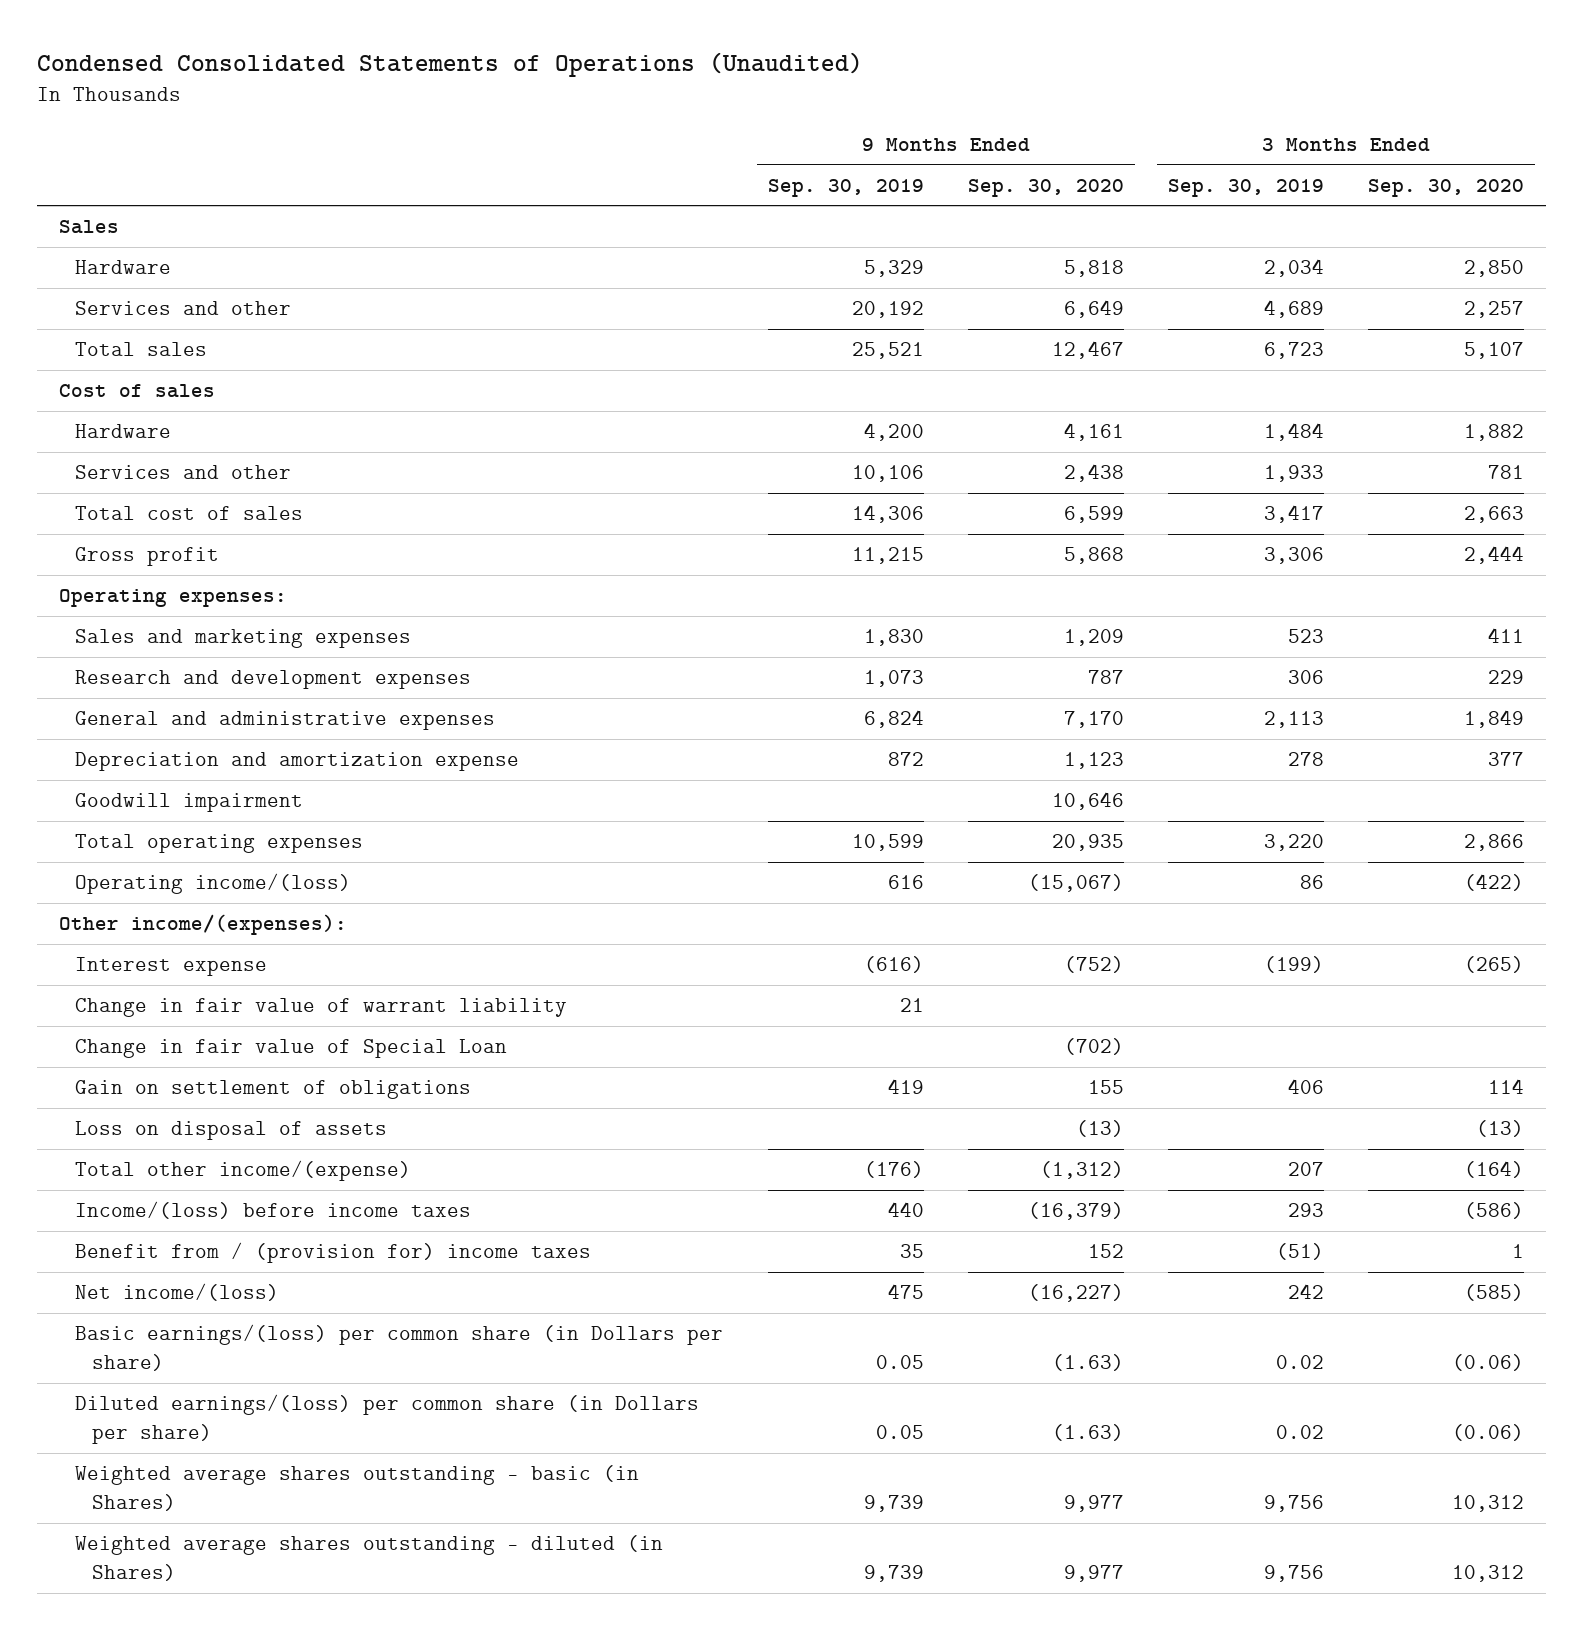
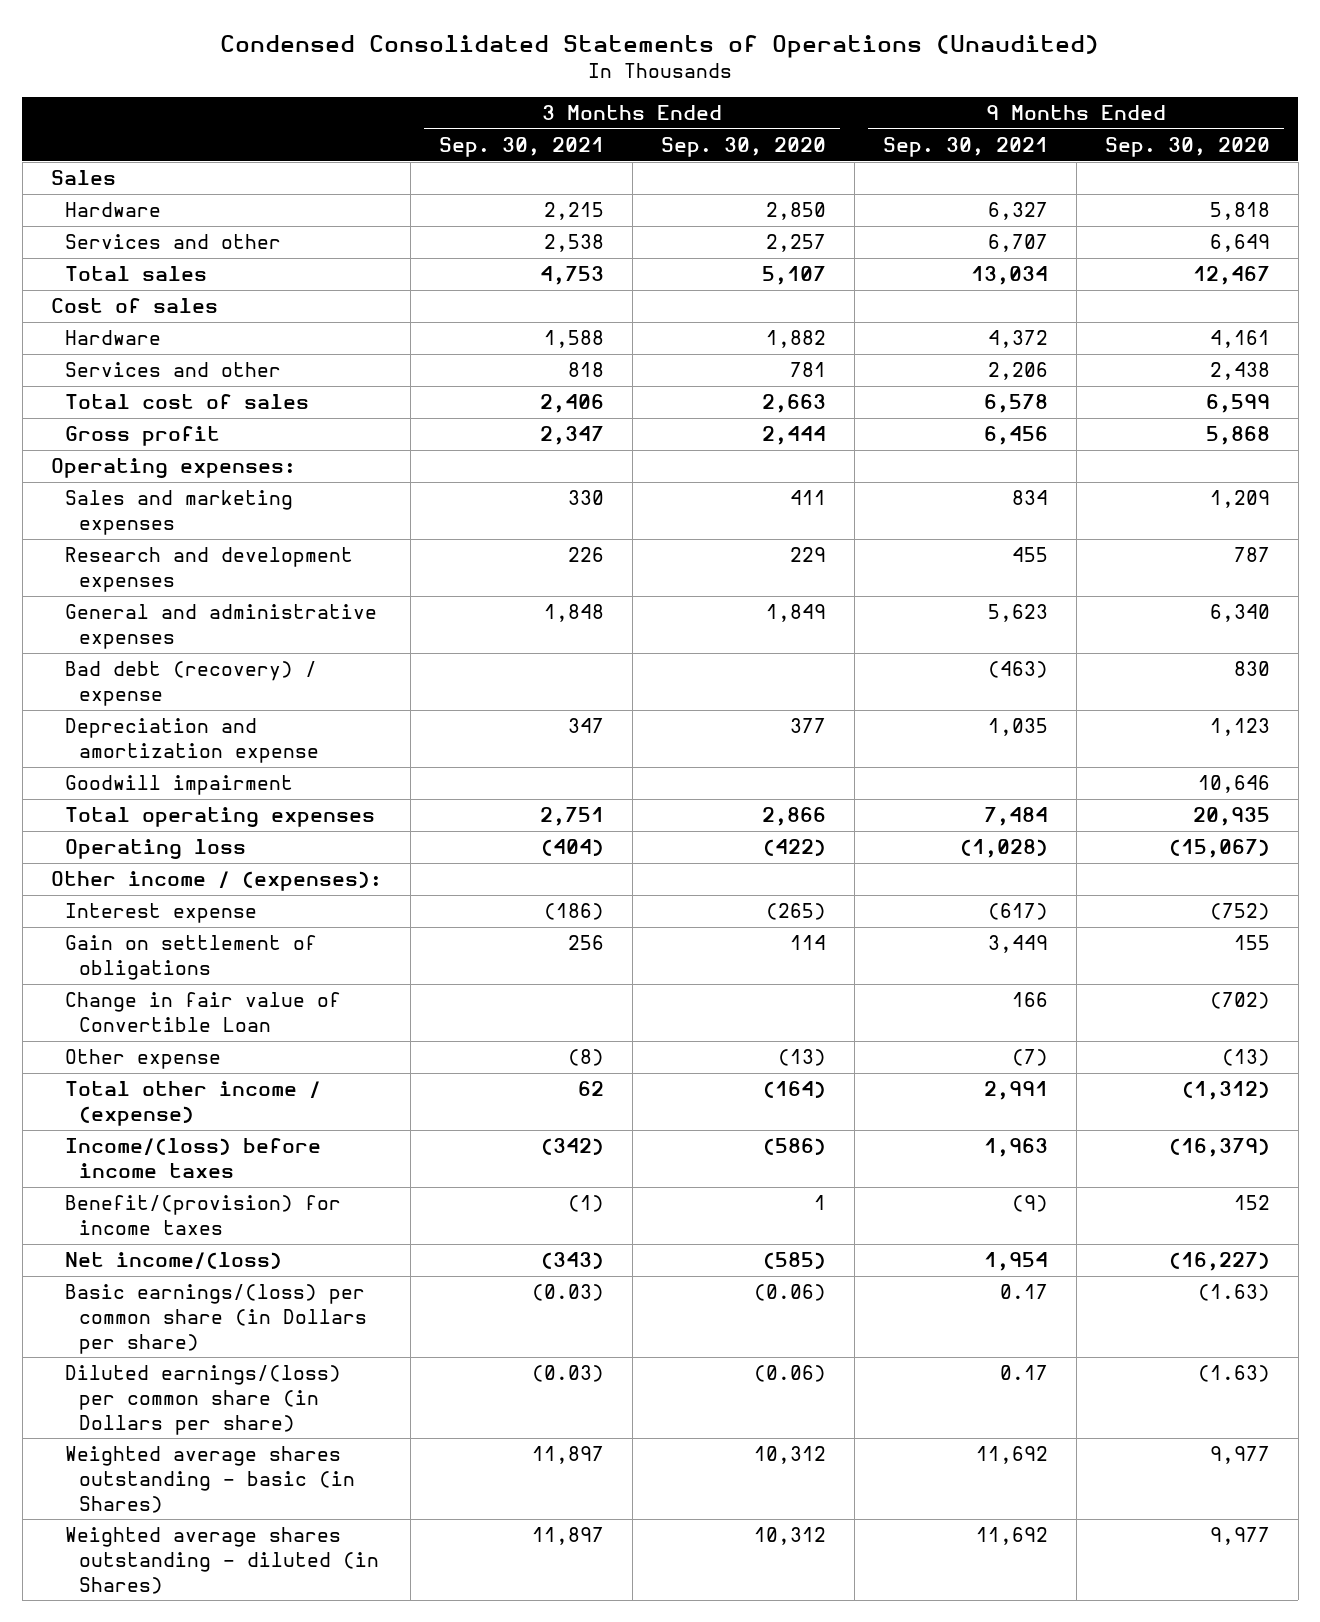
[767,178,924,197] Sep. 30, 2019 -> none
[1167,178,1324,197] Sep. 30, 2019 -> none
none -> [438,137,604,158] Sep. 30, 2021
none -> [882,137,1048,158] Sep. 30, 2021
[1063,711,1124,729] 7,170 -> [1209,604,1270,623] 6,340
none -> [65,661,318,707] Bad debt (recovery) / expense
[75,873,352,895] Operating income/(loss) -> [65,839,247,860] Operating loss
[58,914,347,936] Other income/(expenses): -> [50,871,382,892] Other income / (expenses):
[75,998,568,1018] Change in fair value of warrant liability -> none
[75,1039,508,1059] Change in fair value of Special Loan -> none
none -> [65,992,342,1033] Change in fair value of Convertible Loan
[75,1121,388,1141] Loss on disposal of assets -> [65,1049,222,1070] Other expense
[75,1160,412,1182] Total other income/(expense) -> [65,1081,322,1127] Total other income / (expense)
[75,1242,592,1264] Benefit from / (provision for) income taxes -> [65,1195,342,1236] Benefit/(provision) for income taxes

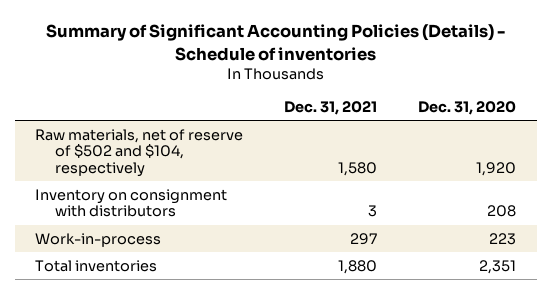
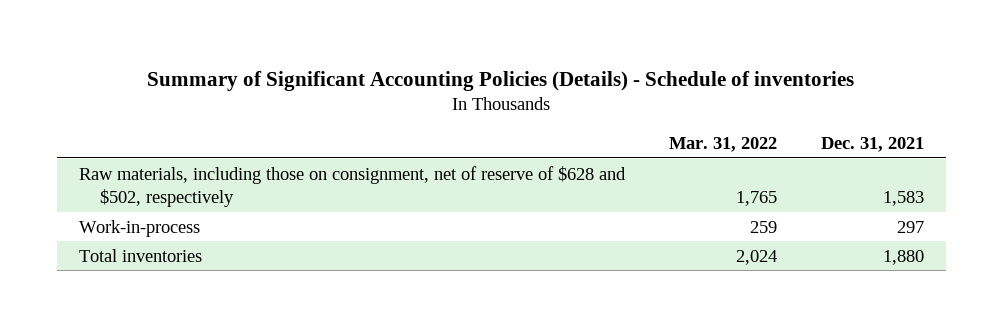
[418,100,517,115] Dec. 31, 2020 -> none
none -> [668,137,777,153] Mar. 31, 2022
[35,188,228,218] Inventory on consignment with distributors -> none
[35,128,244,178] Raw materials, net of reserve of $502 and $104, respectively -> [78,165,626,208] Raw materials, including those on consignment, net of reserve of $628 and $502, respectively
[338,162,378,177] 1,580 -> [882,191,924,207] 1,583

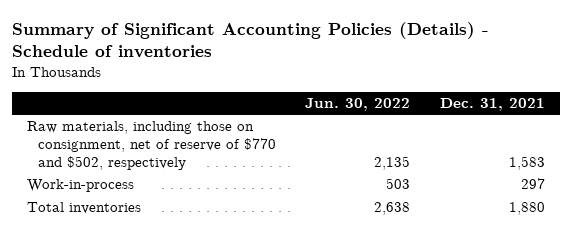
[668,137,777,153] Mar. 31, 2022 -> none
none -> [305,98,411,112] Jun. 30, 2022
[78,165,626,208] Raw materials, including those on consignment, net of reserve of $628 and $502, respectively -> [26,121,276,170] Raw materials, including those on consignment, net of reserve of $770 and $502, respectively

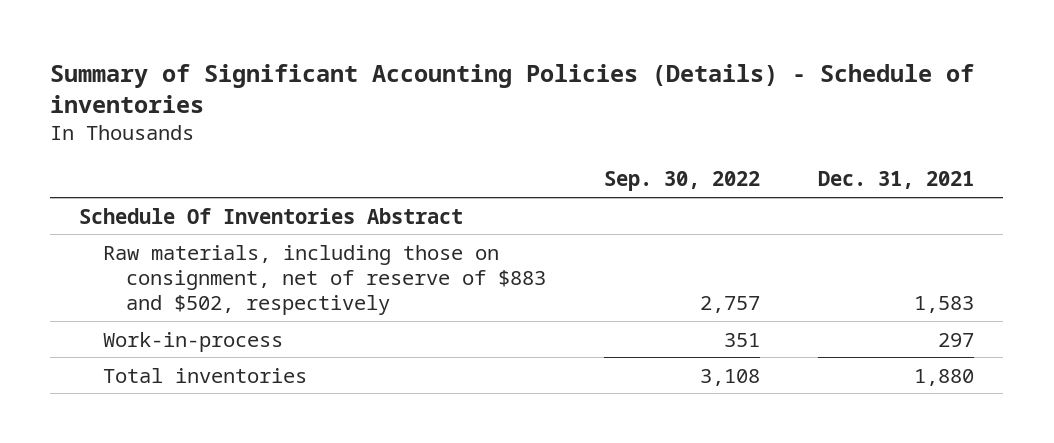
[305,98,411,112] Jun. 30, 2022 -> none
none -> [604,171,761,192] Sep. 30, 2022
none -> [79,207,464,224] Schedule Of Inventories Abstract
[26,121,276,170] Raw materials, including those on consignment, net of reserve of $770 and $502, respectively -> [102,244,547,316] Raw materials, including those on consignment, net of reserve of $883 and $502, respectively

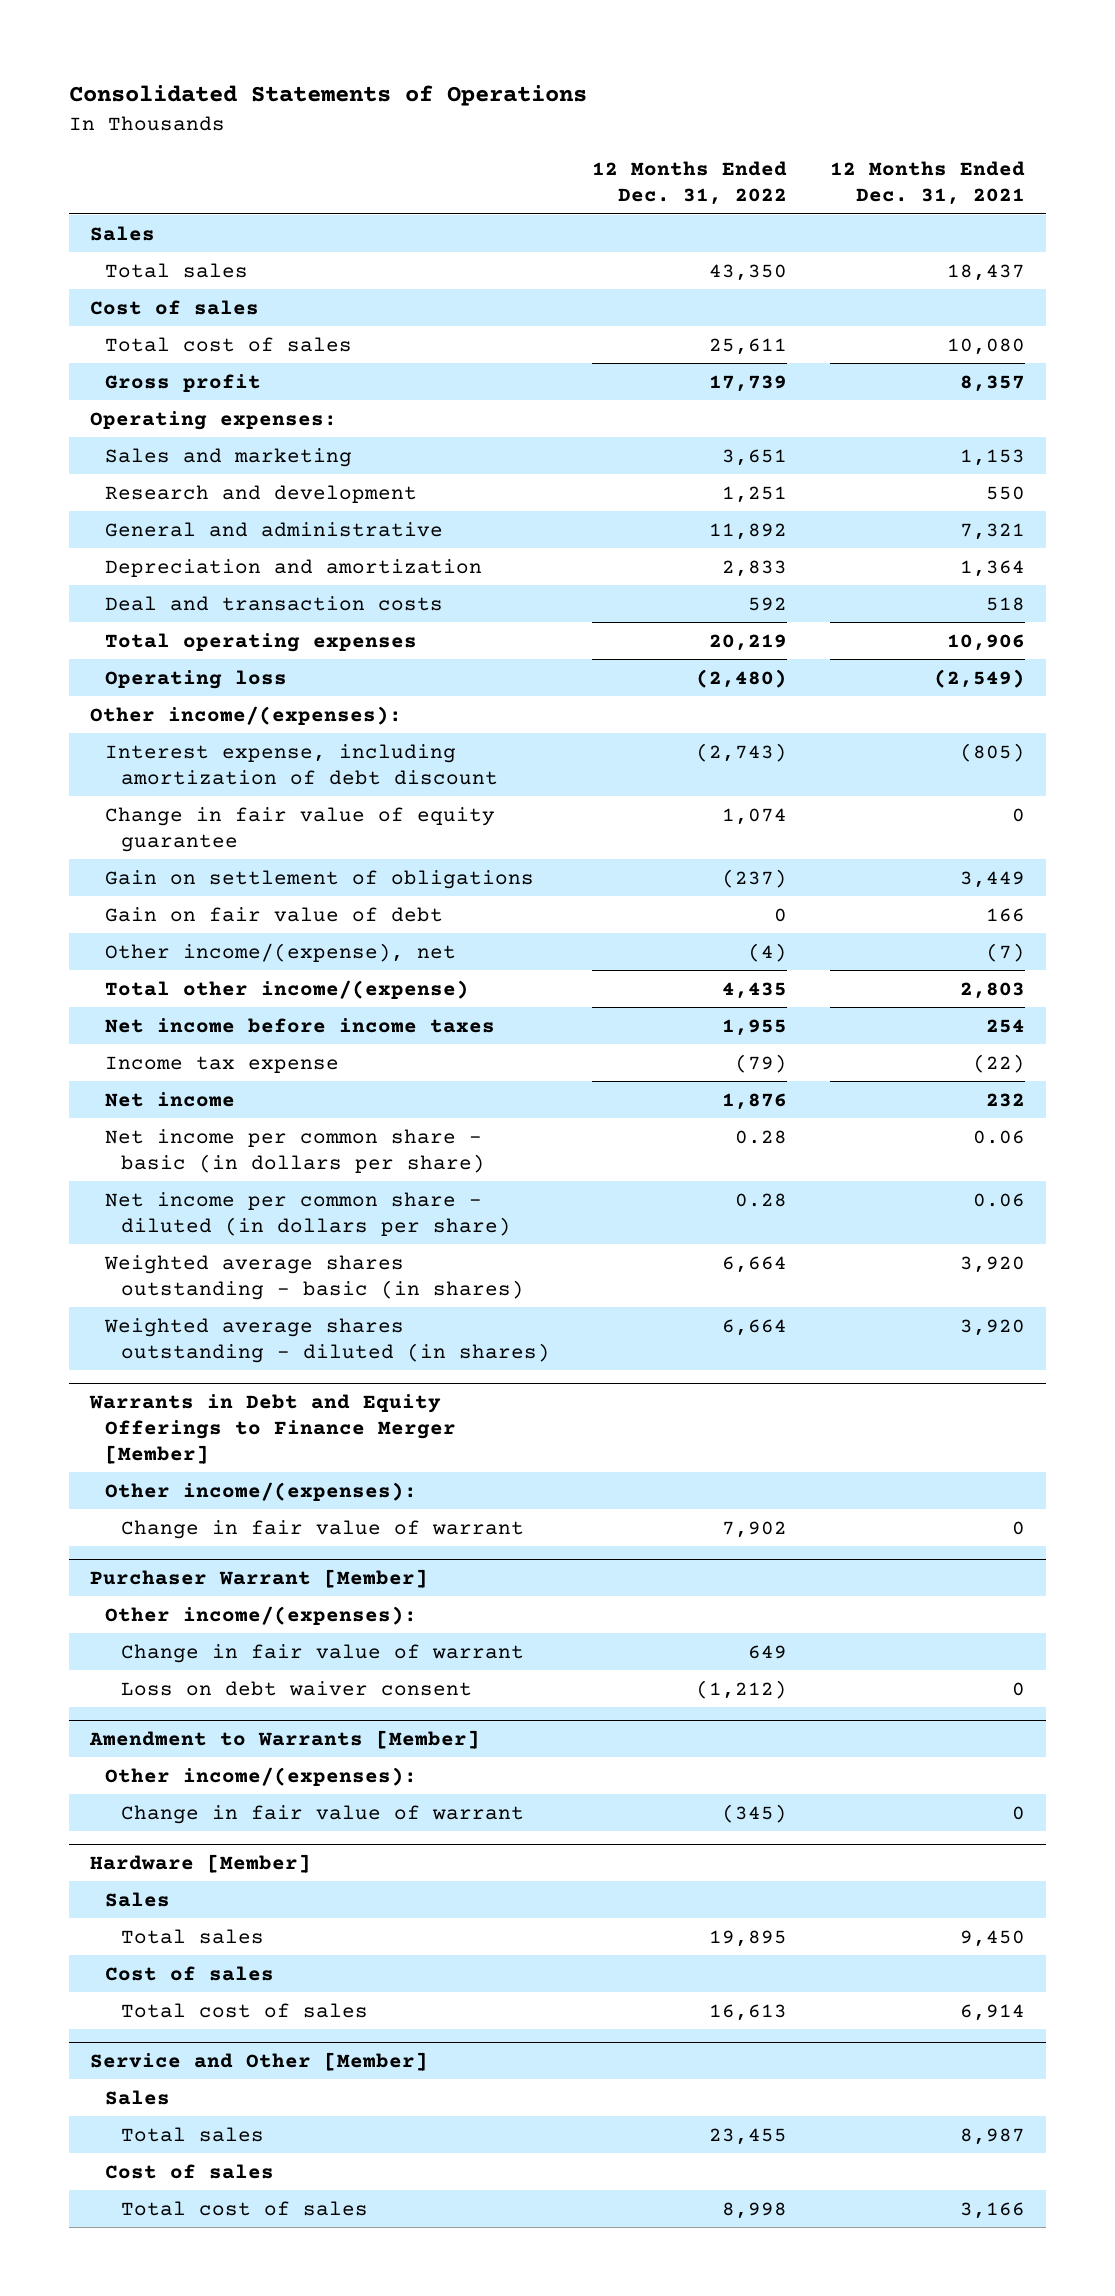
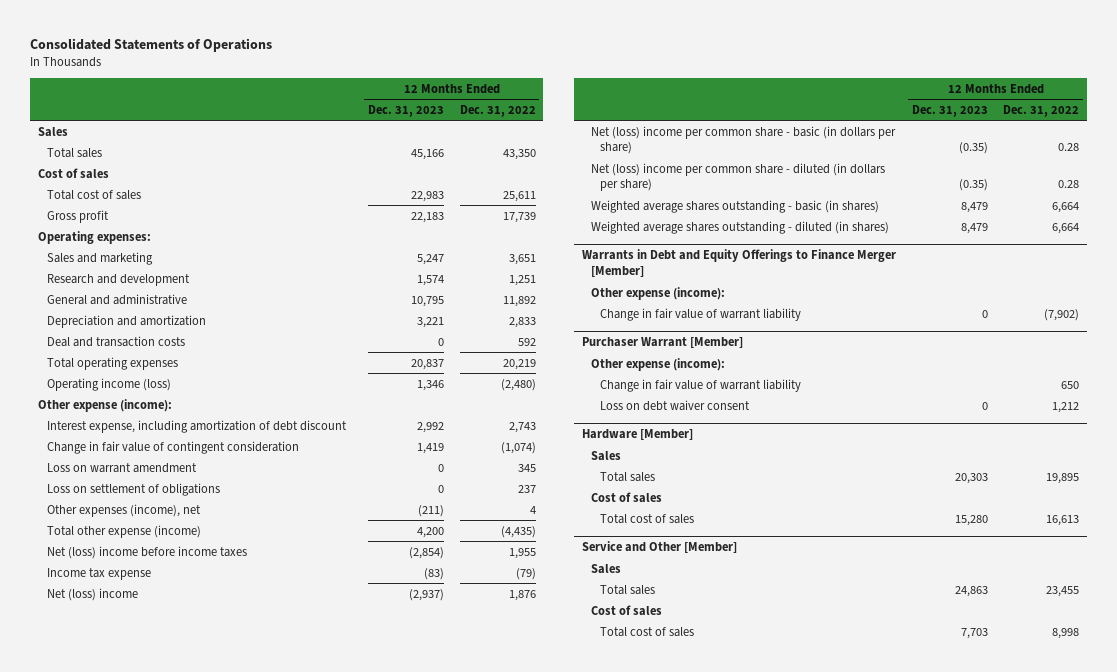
[830,161,1026,206] 12 Months Ended Dec. 31, 2021 -> none
none -> [367,104,444,117] Dec. 31, 2023
[105,906,444,922] Gain on fair value of debt -> none
[105,669,288,689] Operating loss -> [47,377,172,391] Operating income (loss)
[90,705,403,725] Other income/(expenses): -> [38,398,173,412] Other expense (income):
[696,742,788,762] (2,743) -> [508,421,536,433] 2,743
[105,806,496,852] Change in fair value of equity guarantee -> [47,440,300,454] Change in fair value of contingent consideration
[722,807,788,825] 1,074 -> [500,441,536,454] (1,074)
none -> [47,462,198,473] Loss on warrant amendment
[105,869,535,889] Gain on settlement of obligations -> [47,482,221,496] Loss on settlement of obligations
[722,868,788,888] (237) -> [517,484,536,493] 237
[105,942,457,962] Other income/(expense), net -> [47,503,202,517] Other expenses (income), net
[748,942,788,962] (4) -> [529,505,536,514] 4
[105,979,470,999] Total other income/(expense) -> [47,524,202,538] Total other expense (income)
[722,981,788,999] 4,435 -> [500,525,536,538] (4,435)
[105,1017,496,1033] Net income before income taxes -> [47,545,248,559] Net (loss) income before income taxes
[105,1091,236,1107] Net income -> [47,587,139,601] Net (loss) income
[105,1128,485,1173] Net income per common share - basic (in dollars per share) -> [591,125,897,155] Net (loss) income per common share - basic (in dollars per share)
[105,1191,511,1236] Net income per common share - diluted (in dollars per share) -> [591,162,886,192] Net (loss) income per common share - diluted (in dollars per share)
[105,1481,418,1501] Other income/(expenses): -> [591,286,726,300] Other expense (income):
[120,1519,524,1539] Change in fair value of warrant -> [600,307,802,321] Change in fair value of warrant liability
[722,1520,788,1538] 7,902 -> [1044,308,1080,321] (7,902)
[89,1729,481,1749] Amendment to Warrants [Member] -> none
[105,1766,418,1786] Other income/(expenses): -> none
[120,1804,524,1824] Change in fair value of warrant -> none
[105,1605,418,1625] Other income/(expenses): -> [591,357,726,371] Other expense (income):
[120,1643,524,1663] Change in fair value of warrant -> [600,378,802,392] Change in fair value of warrant liability
[748,1644,788,1659] 649 -> [1061,380,1080,389] 650
[696,1679,788,1699] (1,212) -> [1052,401,1080,413] 1,212

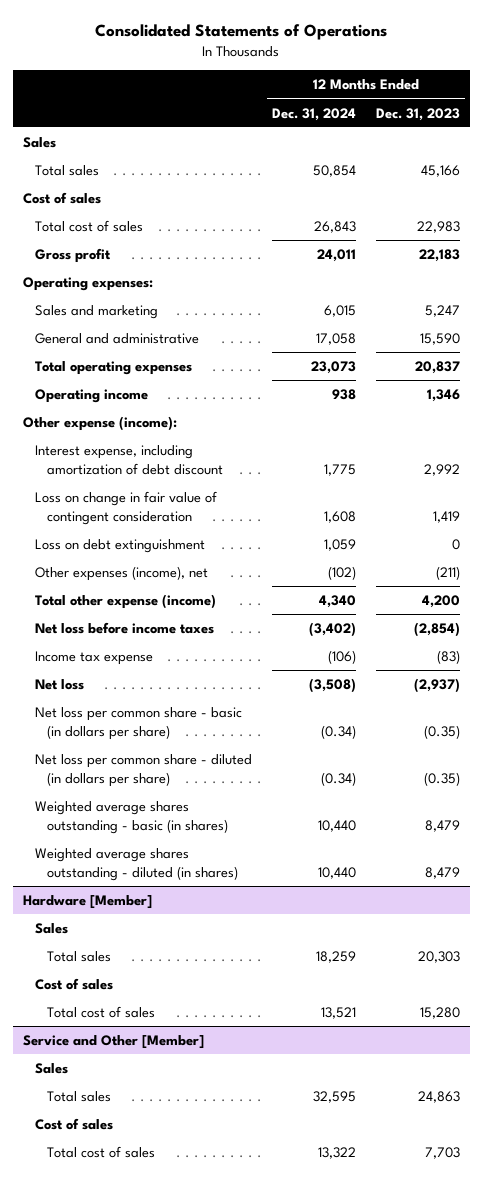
[459,104,536,117] Dec. 31, 2022 -> none
none -> [272,107,357,121] Dec. 31, 2024
[47,273,191,286] Research and development -> none
[47,314,207,328] Depreciation and amortization -> none
[47,335,186,347] Deal and transaction costs -> none
[410,295,444,307] 10,795 -> [419,332,460,345] 15,590
[47,377,172,391] Operating income (loss) -> [35,388,149,403] Operating income
[47,462,198,473] Loss on warrant amendment -> none
[47,482,221,496] Loss on settlement of obligations -> none
[47,440,300,454] Change in fair value of contingent consideration -> [35,490,218,525] Loss on change in fair value of contingent consideration
none -> [35,538,206,553] Loss on debt extinguishment
[47,545,248,559] Net (loss) income before income taxes -> [35,621,215,634] Net loss before income taxes
[47,587,139,601] Net (loss) income -> [35,678,85,690] Net loss
[591,125,897,155] Net (loss) income per common share - basic (in dollars per share) -> [35,706,243,740] Net loss per common share - basic (in dollars per share)
[591,162,886,192] Net (loss) income per common share - diluted (in dollars per share) -> [35,753,253,787] Net loss per common share - diluted (in dollars per share)
[581,249,896,278] Warrants in Debt and Equity Offerings to Finance Merger [Member] -> none
[591,286,726,300] Other expense (income): -> none
[600,307,802,321] Change in fair value of warrant liability -> none
[581,337,743,349] Purchaser Warrant [Member] -> none
[591,357,726,371] Other expense (income): -> none
[600,378,802,392] Change in fair value of warrant liability -> none
[600,399,751,411] Loss on debt waiver consent -> none

